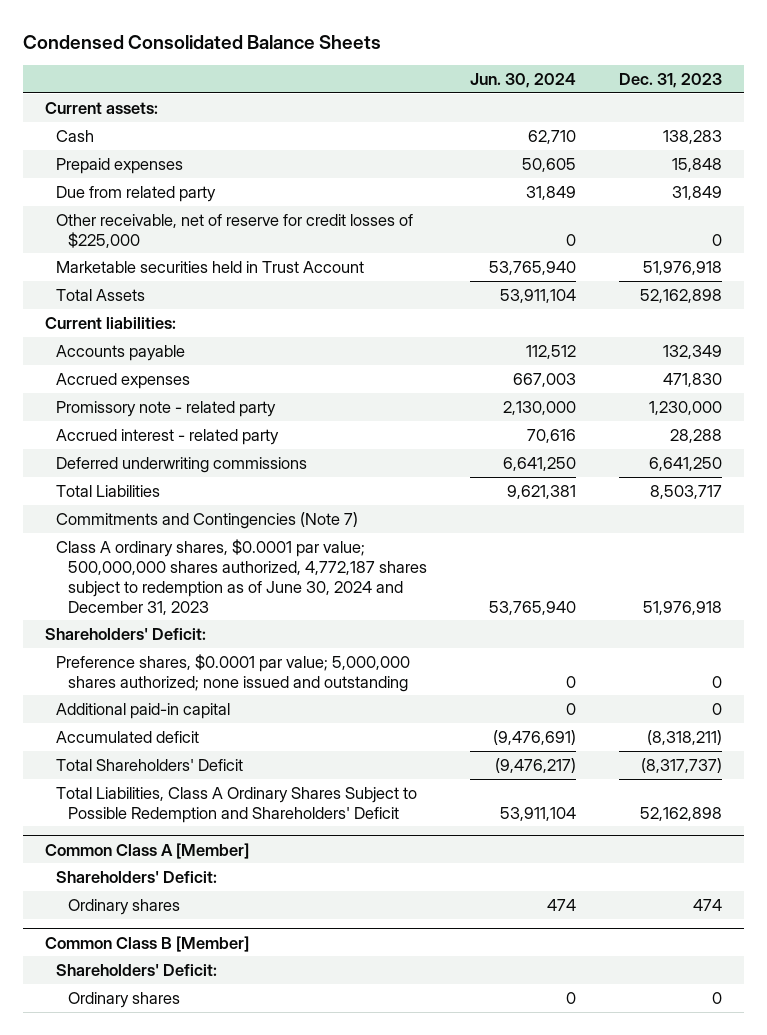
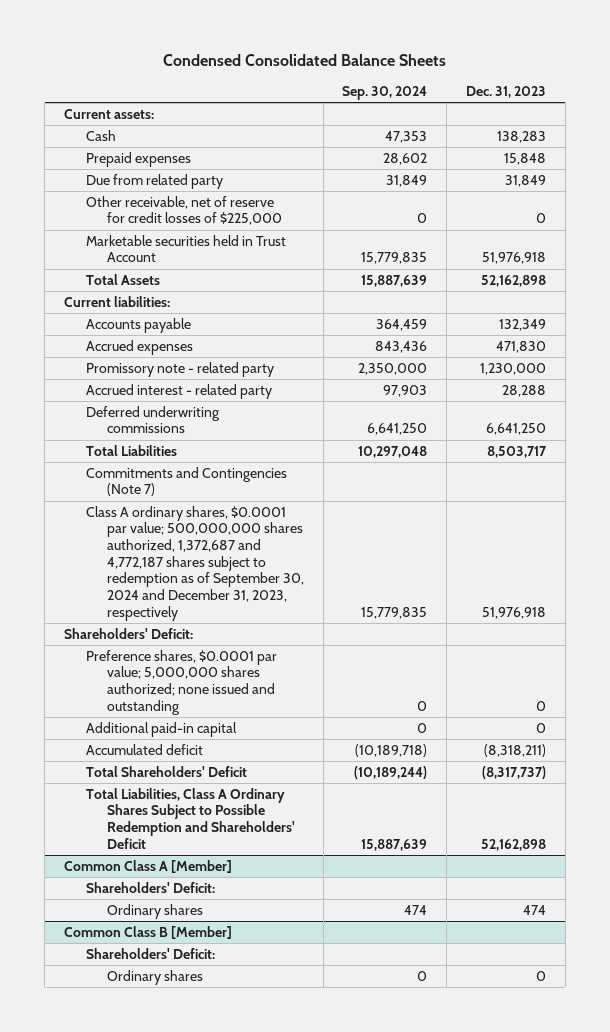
[470,73,577,89] Jun. 30, 2024 -> none
none -> [342,85,428,100] Sep. 30, 2024
[56,538,427,615] Class A ordinary shares, $0.0001 par value; 500,000,000 shares authorized, 4,772,187 shares subject to redemption as of June 30, 2024 and December 31, 2023 -> [85,505,304,621] Class A ordinary shares, $0.0001 par value; 500,000,000 shares authorized, 1,372,687 and 4,772,187 shares subject to redemption as of September 30, 2024 and December 31, 2023, respectively

